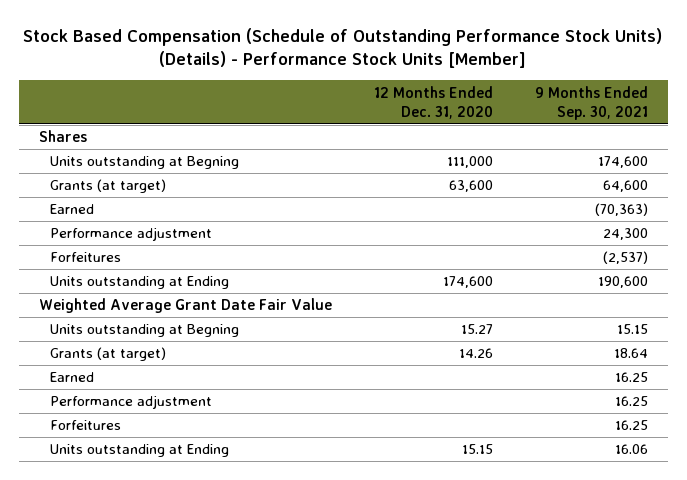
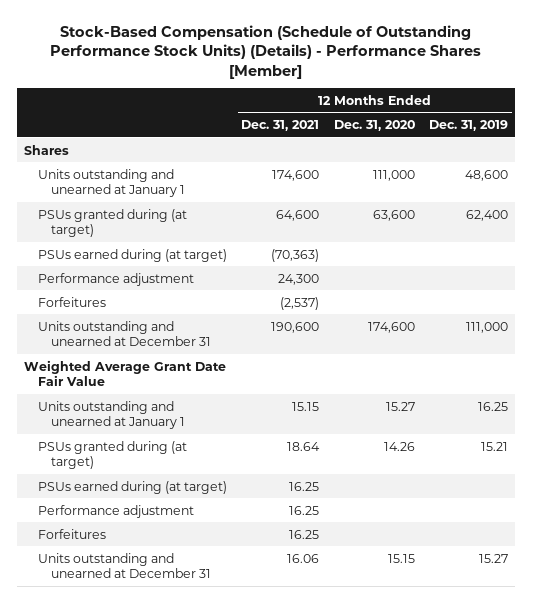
[23,27,663,69] Stock Based Compensation (Schedule of Outstanding Performance Stock Units) (Details) - Performance Stock Units [Member] -> [50,24,482,79] Stock-Based Compensation (Schedule of Outstanding Performance Stock Units) (Details) - Performance Shares [Member]
[534,85,648,120] 9 Months Ended Sep. 30, 2021 -> none
none -> [241,119,320,131] Dec. 31, 2021
none -> [429,119,509,131] Dec. 31, 2019
[50,156,240,170] Units outstanding at Begning -> [37,168,186,198] Units outstanding and unearned at January 1
[50,179,167,194] Grants (at target) -> [37,208,187,238] PSUs granted during (at target)
[50,204,95,215] Earned -> [37,248,227,262] PSUs earned during (at target)
[50,276,230,290] Units outstanding at Ending -> [37,320,212,347] Units outstanding and unearned at December 31
[50,324,240,338] Units outstanding at Begning -> [37,400,186,430] Units outstanding and unearned at January 1
[50,347,167,362] Grants (at target) -> [37,440,187,470] PSUs granted during (at target)
[50,372,95,383] Earned -> [37,480,227,494] PSUs earned during (at target)
[50,444,230,458] Units outstanding at Ending -> [37,552,212,579] Units outstanding and unearned at December 31

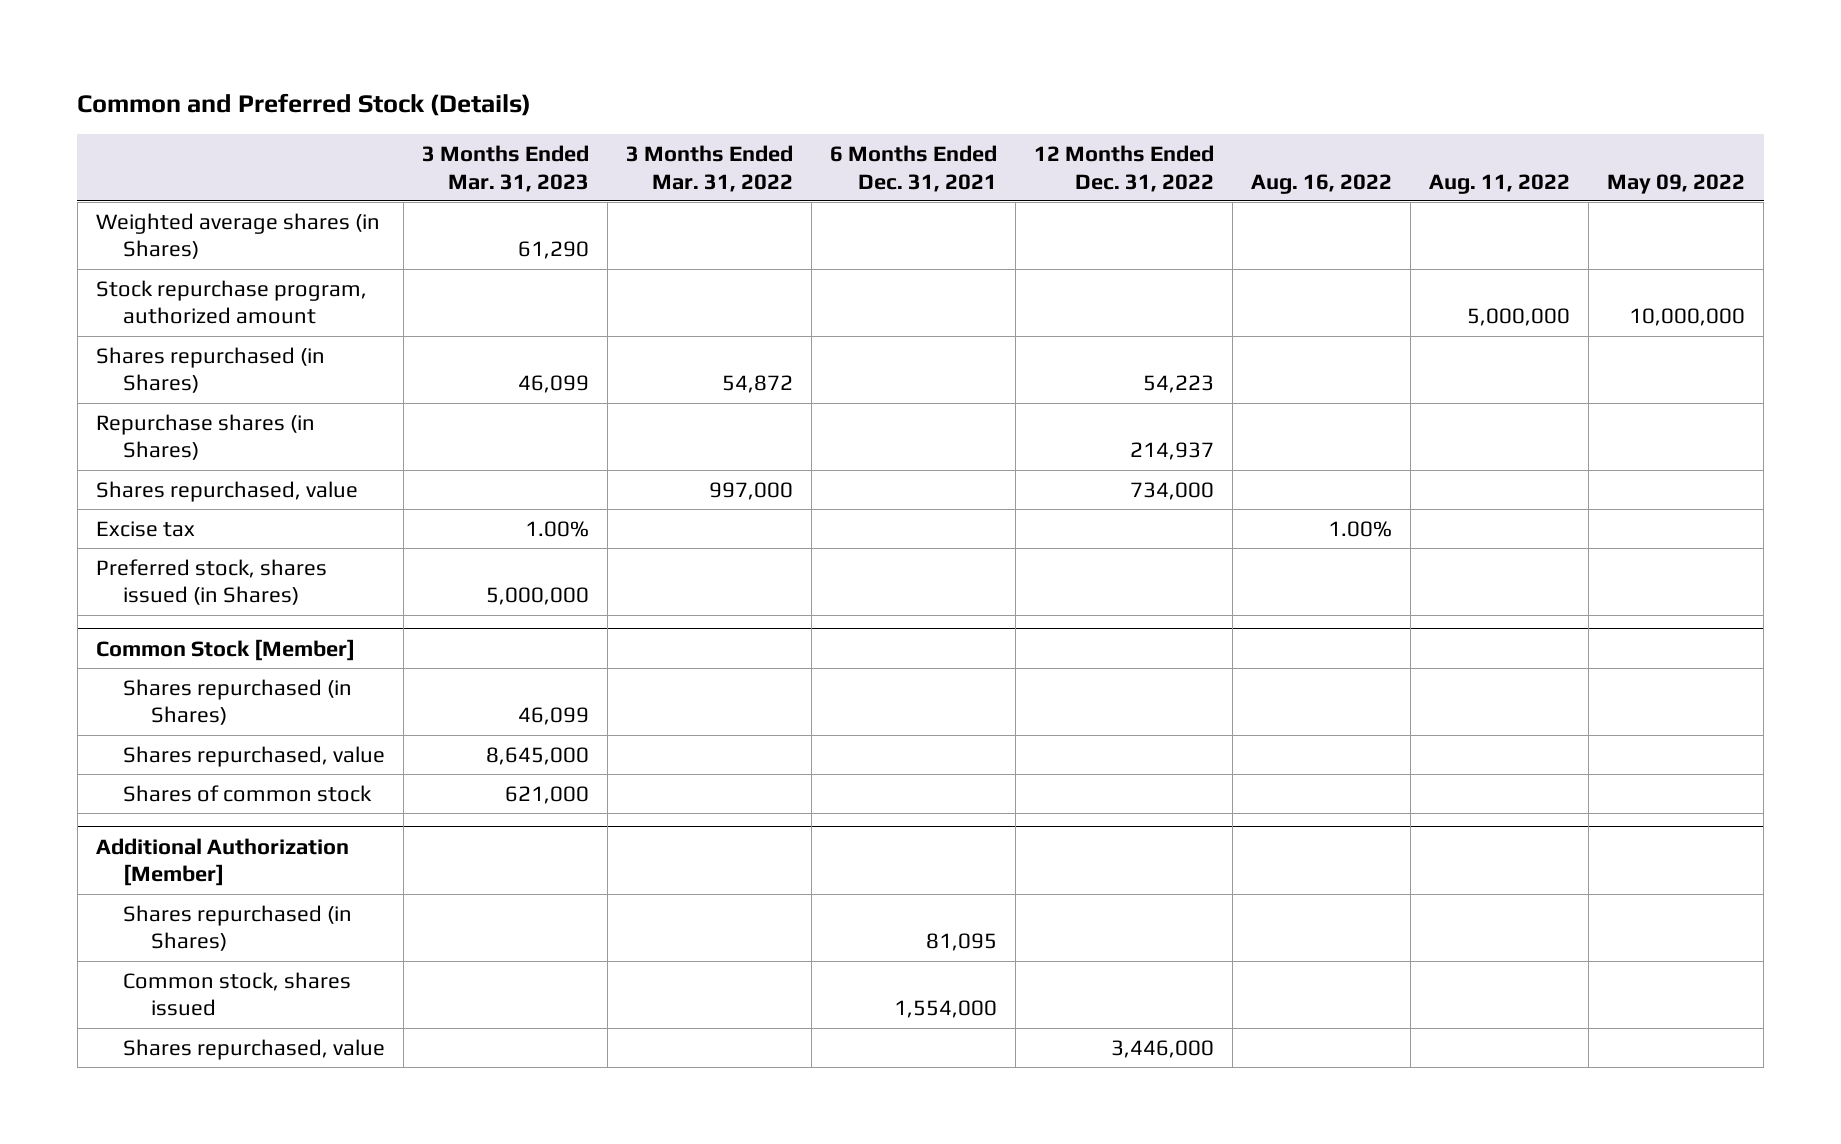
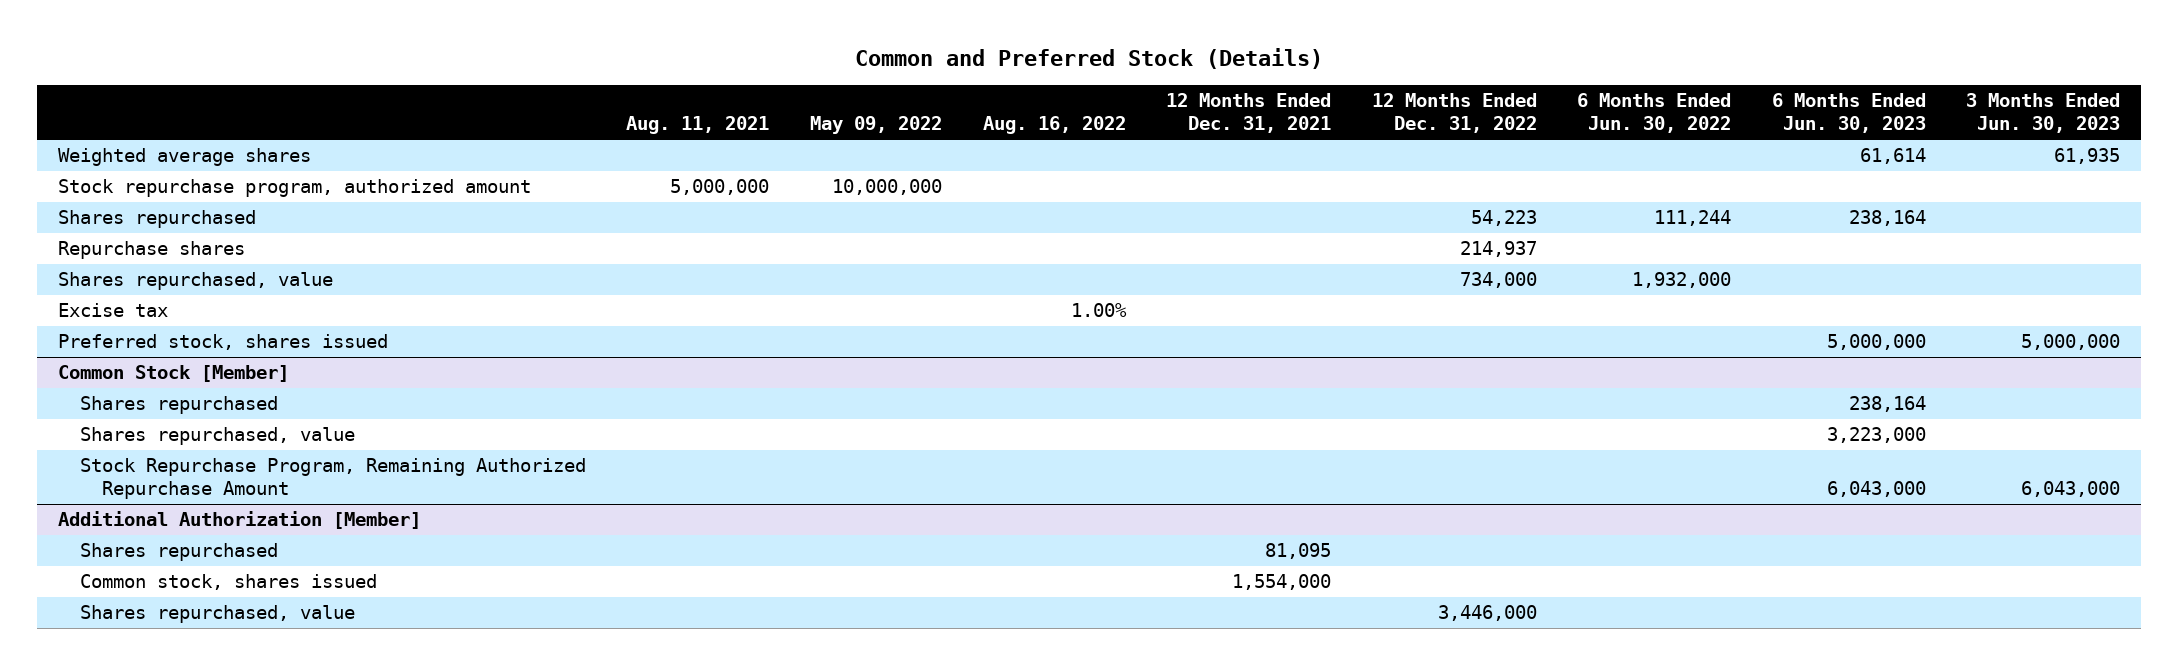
[422,144,590,192] 3 Months Ended Mar. 31, 2023 -> none
[626,144,794,192] 3 Months Ended Mar. 31, 2022 -> none
[830,144,998,192] 6 Months Ended Dec. 31, 2021 -> none
[1429,173,1571,194] Aug. 11, 2022 -> none
none -> [626,116,770,135] Aug. 11, 2021
none -> [1166,93,1332,134] 12 Months Ended Dec. 31, 2021
none -> [1577,93,1732,134] 6 Months Ended Jun. 30, 2022
none -> [1771,93,1926,134] 6 Months Ended Jun. 30, 2023
none -> [1966,93,2121,134] 3 Months Ended Jun. 30, 2023
[95,212,380,260] Weighted average shares (in Shares) -> [57,148,311,167] Weighted average shares
[95,346,325,394] Shares repurchased (in Shares) -> [57,210,256,229] Shares repurchased
[95,413,315,461] Repurchase shares (in Shares) -> [57,241,245,260] Repurchase shares
[95,558,327,606] Preferred stock, shares issued (in Shares) -> [57,334,388,351] Preferred stock, shares issued
[123,678,353,726] Shares repurchased (in Shares) -> [79,396,278,415] Shares repurchased
[123,784,373,802] Shares of common stock -> none
none -> [79,458,586,500] Stock Repurchase Program, Remaining Authorized Repurchase Amount
[123,904,353,952] Shares repurchased (in Shares) -> [79,543,278,562] Shares repurchased

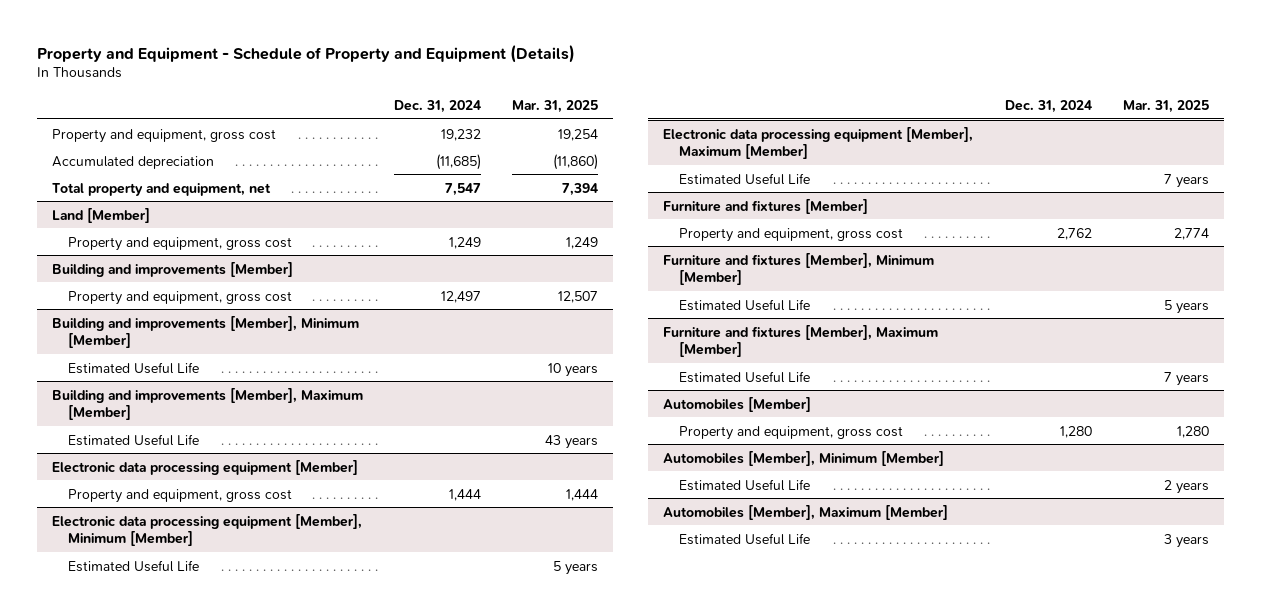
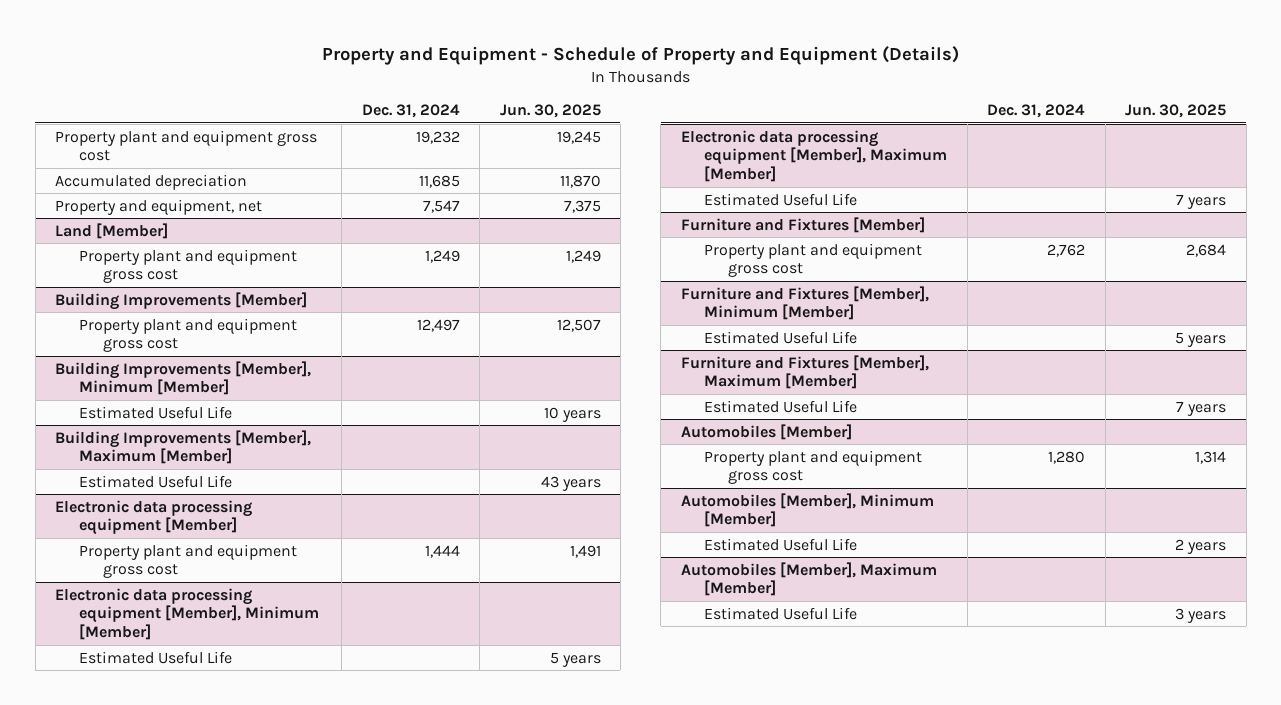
[511,100,598,114] Mar. 31, 2025 -> none
none -> [499,104,601,119] Jun. 30, 2025
[52,128,277,143] Property and equipment, gross cost -> [54,129,317,162] Property plant and equipment gross cost
[435,153,481,170] (11,685) -> [418,174,460,188] 11,685
[52,182,272,196] Total property and equipment, net -> [54,198,262,215] Property and equipment, net
[68,236,293,251] Property and equipment, gross cost -> [78,248,297,284] Property plant and equipment gross cost
[52,261,294,277] Building and improvements [Member] -> [54,291,307,310] Building Improvements [Member]
[68,290,293,305] Property and equipment, gross cost -> [78,317,297,353] Property plant and equipment gross cost
[52,315,360,348] Building and improvements [Member], Minimum [Member] -> [54,360,311,396] Building Improvements [Member], Minimum [Member]
[52,387,364,420] Building and improvements [Member], Maximum [Member] -> [54,429,311,465] Building Improvements [Member], Maximum [Member]
[68,488,293,503] Property and equipment, gross cost -> [78,543,297,579] Property plant and equipment gross cost
[663,198,869,214] Furniture and fixtures [Member] -> [680,216,925,233] Furniture and Fixtures [Member]
[679,227,904,242] Property and equipment, gross cost -> [704,242,923,278] Property plant and equipment gross cost
[663,252,935,285] Furniture and fixtures [Member], Minimum [Member] -> [680,285,929,321] Furniture and Fixtures [Member], Minimum [Member]
[663,324,939,357] Furniture and fixtures [Member], Maximum [Member] -> [680,354,929,390] Furniture and Fixtures [Member], Maximum [Member]
[679,425,904,440] Property and equipment, gross cost -> [704,449,923,485] Property plant and equipment gross cost

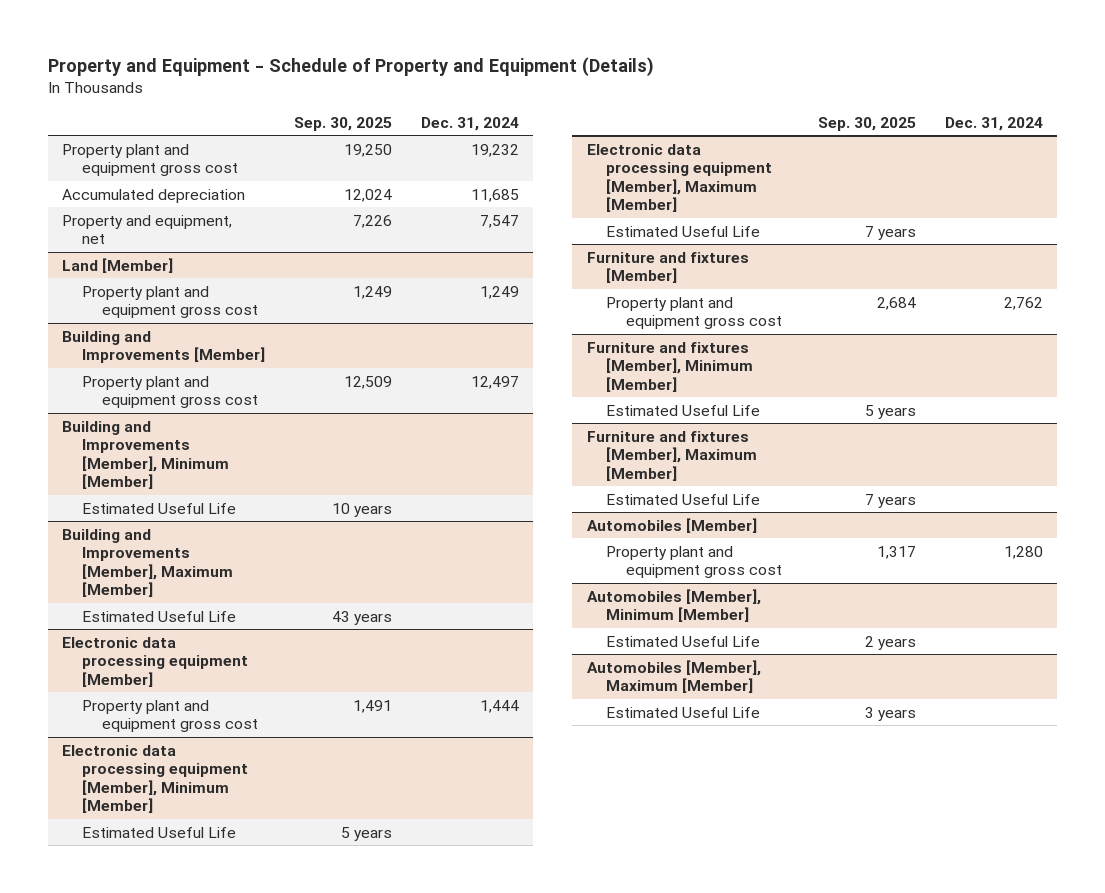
[499,104,601,119] Jun. 30, 2025 -> none
none -> [293,116,392,131] Sep. 30, 2025
[54,291,307,310] Building Improvements [Member] -> [62,330,266,364] Building and Improvements [Member]
[54,360,311,396] Building Improvements [Member], Minimum [Member] -> [62,420,230,490] Building and Improvements [Member], Minimum [Member]
[54,429,311,465] Building Improvements [Member], Maximum [Member] -> [62,528,234,598] Building and Improvements [Member], Maximum [Member]
[680,216,925,233] Furniture and Fixtures [Member] -> [586,251,749,284] Furniture and fixtures [Member]
[680,285,929,321] Furniture and Fixtures [Member], Minimum [Member] -> [586,341,754,392] Furniture and fixtures [Member], Minimum [Member]
[680,354,929,390] Furniture and Fixtures [Member], Maximum [Member] -> [586,430,758,481] Furniture and fixtures [Member], Maximum [Member]

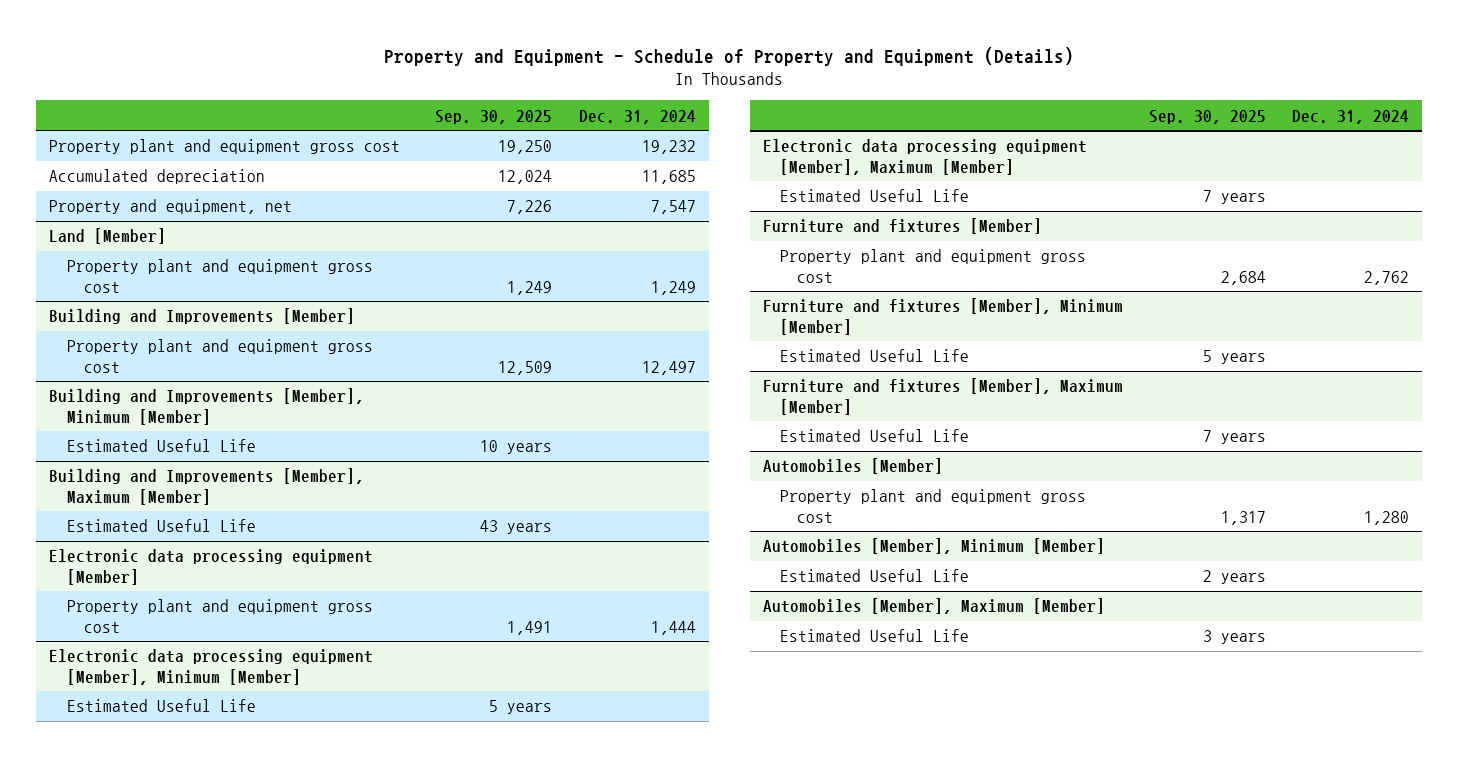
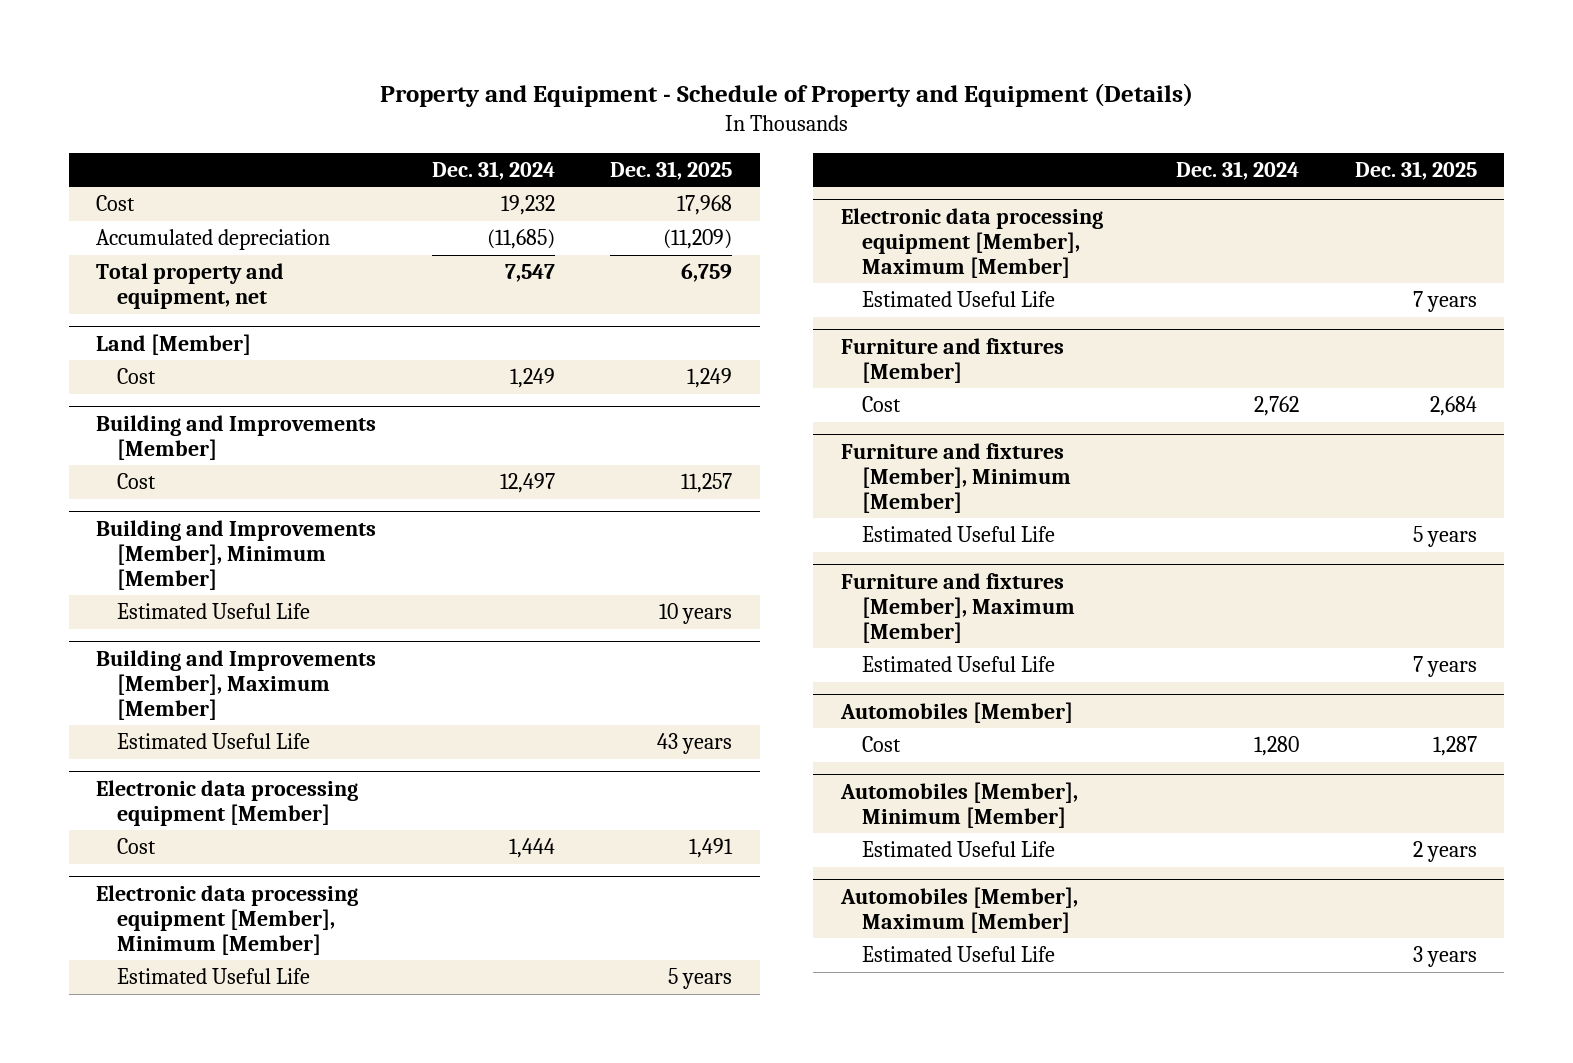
[435,109,553,124] Sep. 30, 2025 -> none
none -> [610,160,733,180] Dec. 31, 2025
[49,139,401,155] Property plant and equipment gross cost -> [96,195,136,212] Cost
[641,170,696,185] 11,685 -> [486,229,555,250] (11,685)
[49,199,293,215] Property and equipment, net -> [96,263,285,310] Total property and equipment, net
[66,259,373,293] Property plant and equipment gross cost -> [117,368,157,385] Cost
[66,339,373,373] Property plant and equipment gross cost -> [117,473,157,490] Cost
[66,599,373,633] Property plant and equipment gross cost -> [117,838,157,855] Cost
[780,249,1087,283] Property plant and equipment gross cost -> [861,396,901,413] Cost
[780,489,1087,523] Property plant and equipment gross cost -> [861,736,901,753] Cost

